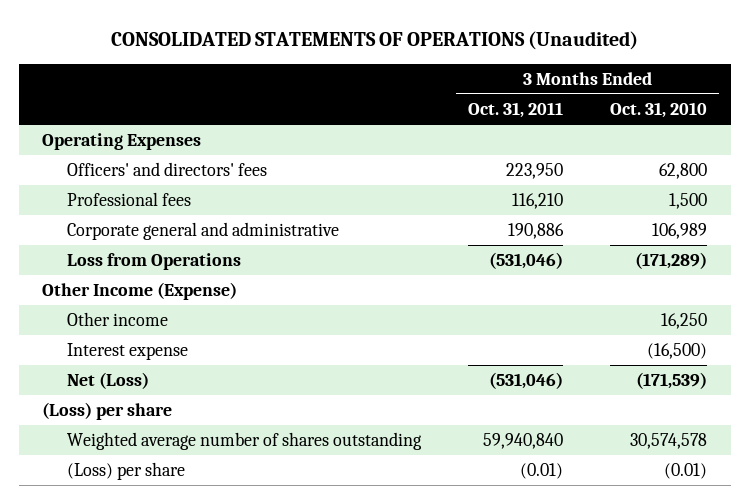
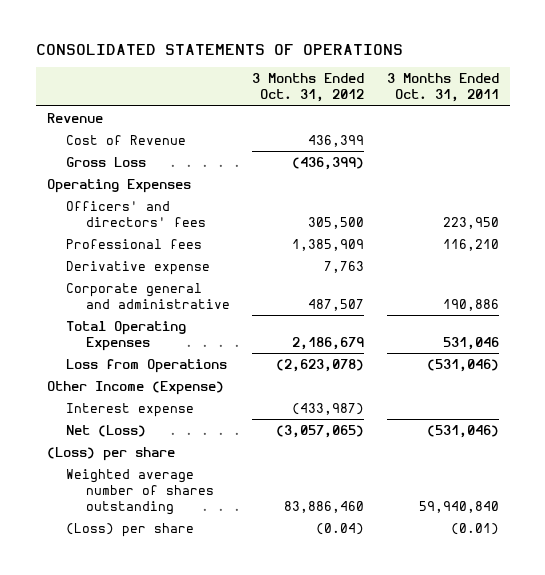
[110,31,638,51] CONSOLIDATED STATEMENTS OF OPERATIONS (Unaudited) -> [35,43,403,55] CONSOLIDATED STATEMENTS OF OPERATIONS
[610,101,708,118] Oct. 31, 2010 -> none
none -> [252,73,365,103] 3 Months Ended Oct. 31, 2012
none -> [46,112,103,123] Revenue
none -> [66,134,187,145] Cost of Revenue
none -> [66,156,147,167] Gross Loss
none -> [66,260,211,275] Derivative expense
none -> [66,320,187,351] Total Operating Expenses
[67,312,169,327] Other income -> none

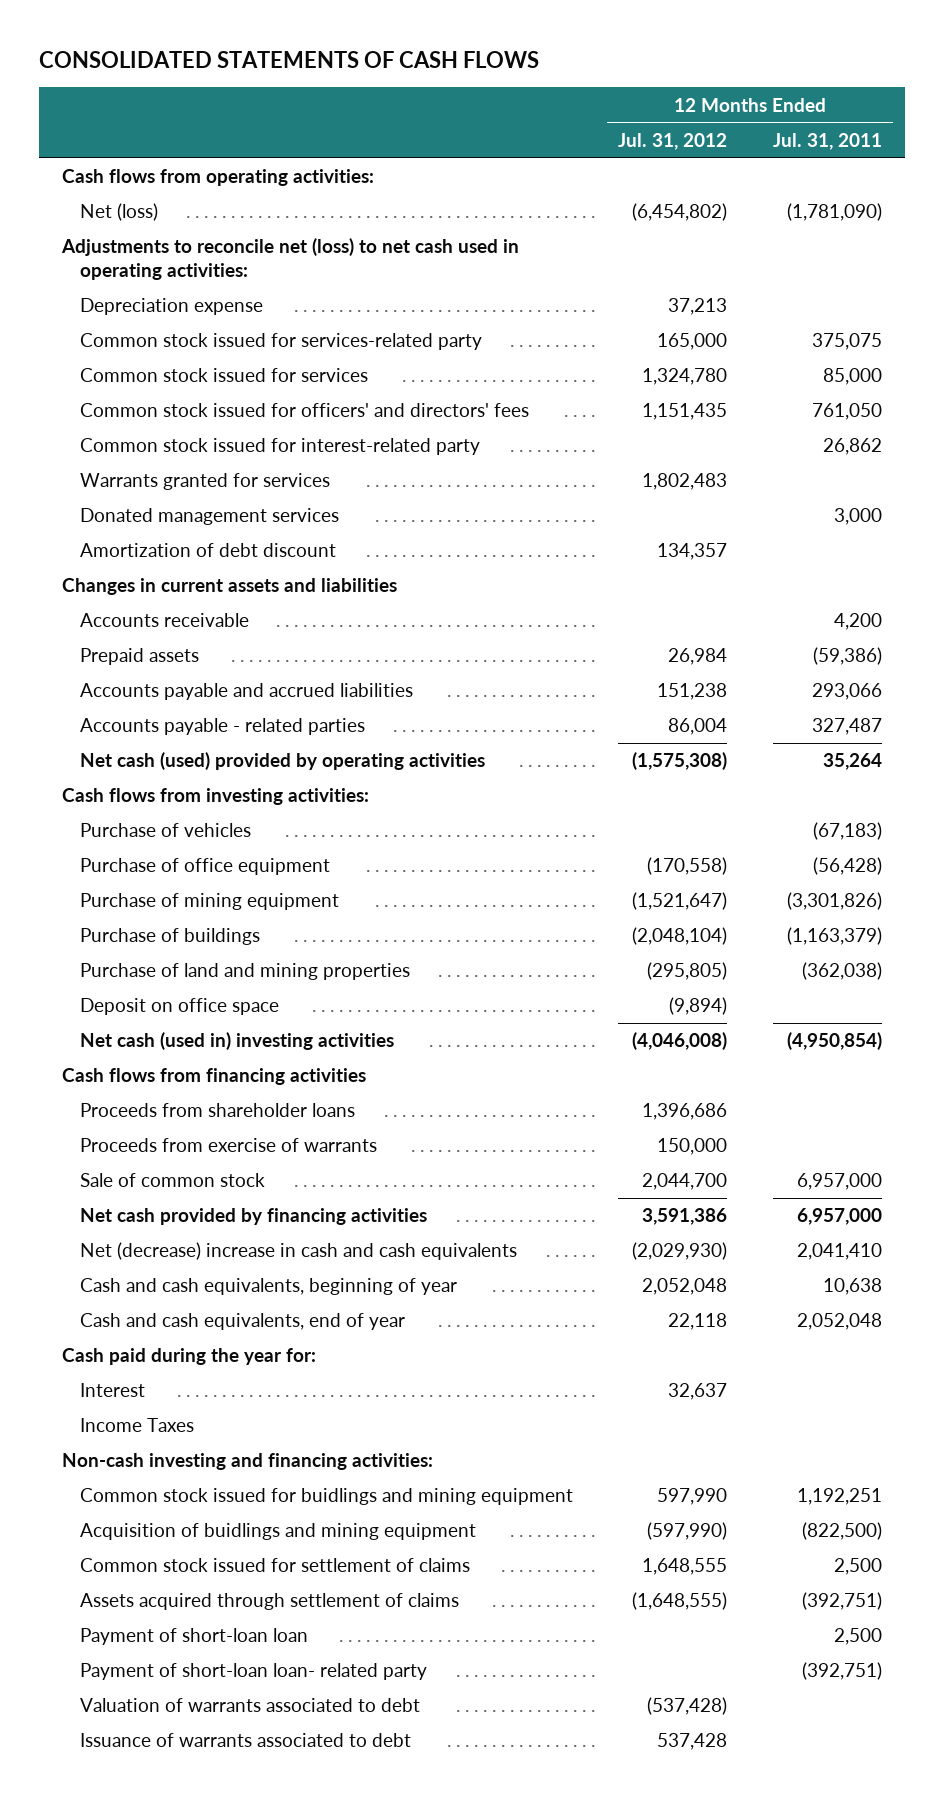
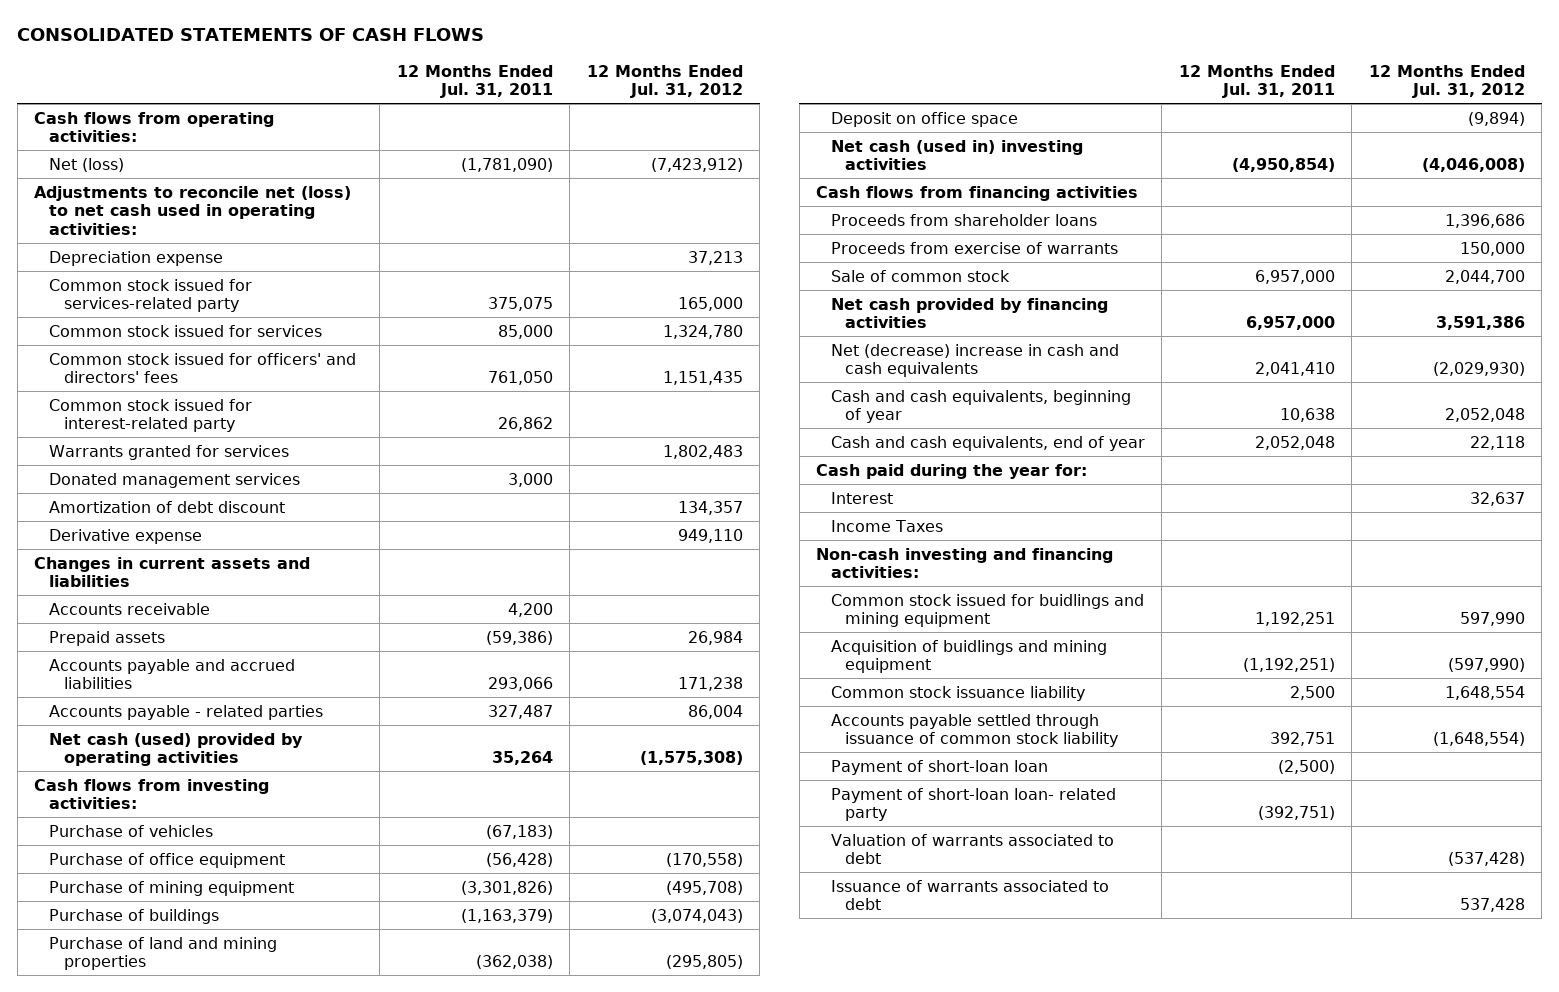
[632,203,728,222] (6,454,802) -> [650,157,743,172] (7,423,912)
none -> [48,528,202,544] Derivative expense
[657,683,728,701] 151,238 -> [677,677,743,692] 171,238
[632,892,728,911] (1,521,647) -> [665,880,743,895] (495,708)
[632,927,728,946] (2,048,104) -> [650,908,743,923] (3,074,043)
[79,1593,459,1611] Assets acquired through settlement of claims -> none
[801,1522,882,1541] (822,500) -> [1242,658,1335,673] (1,192,251)
[79,1558,470,1573] Common stock issued for settlement of claims -> [830,685,1085,701] Common stock issuance liability
[642,1558,728,1576] 1,648,555 -> [1444,685,1525,700] 1,648,554
none -> [830,713,1119,748] Accounts payable settled through issuance of common stock liability
[833,1628,882,1646] 2,500 -> [1277,759,1335,774] (2,500)

